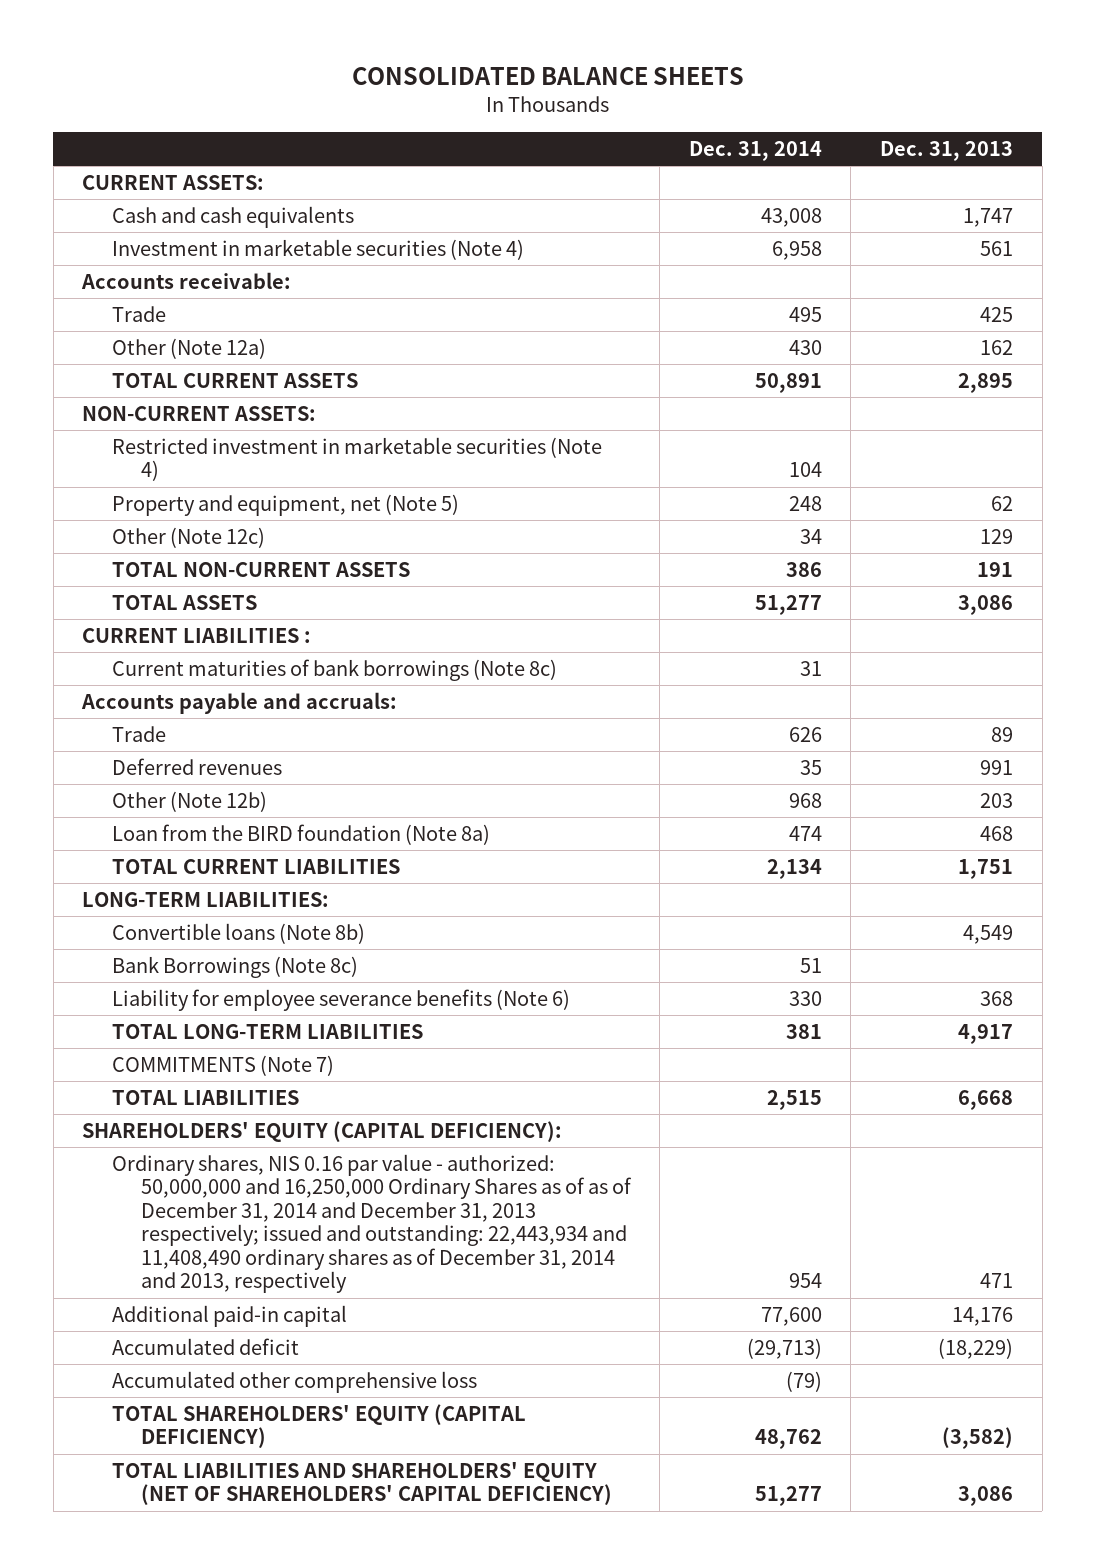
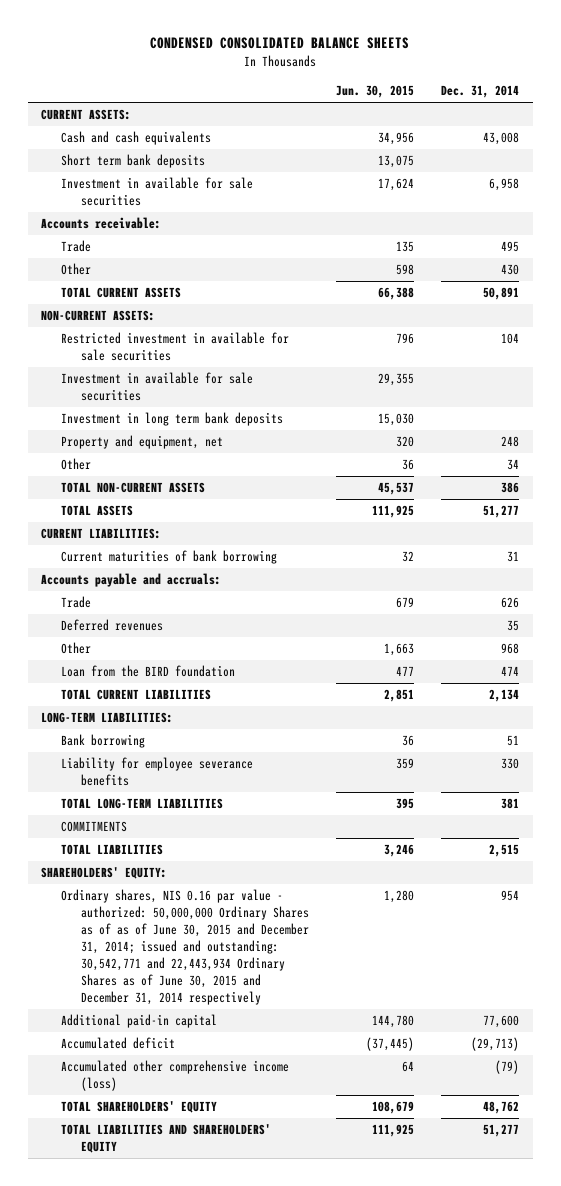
[351,66,744,85] CONSOLIDATED BALANCE SHEETS -> [150,37,410,50] CONDENSED CONSOLIDATED BALANCE SHEETS
[880,141,1014,162] Dec. 31, 2013 -> none
none -> [336,85,415,99] Jun. 30, 2015
none -> [61,154,206,169] Short term bank deposits
[111,238,524,260] Investment in marketable securities (Note 4) -> [61,177,254,207] Investment in available for sale securities
[111,337,266,359] Other (Note 12a) -> [61,263,92,276] Other
[111,436,602,482] Restricted investment in marketable securities (Note 4) -> none
none -> [61,332,290,362] Restricted investment in available for sale securities
none -> [61,372,254,402] Investment in available for sale securities
none -> [61,412,284,427] Investment in long term bank deposits
[111,493,459,516] Property and equipment, net (Note 5) -> [61,435,224,450] Property and equipment, net
[111,526,265,548] Other (Note 12c) -> [61,458,92,471] Other
[82,627,312,643] CURRENT LIABILITIES : -> [41,528,162,540] CURRENT LIABILITIES:
[111,658,557,681] Current maturities of bank borrowings (Note 8c) -> [61,550,278,565] Current maturities of bank borrowing
[111,790,267,812] Other (Note 12b) -> [61,642,92,655] Other
[111,823,490,845] Loan from the BIRD foundation (Note 8a) -> [61,665,236,678] Loan from the BIRD foundation
[111,922,365,944] Convertible loans (Note 8b) -> none
[111,955,358,978] Bank Borrowings (Note 8c) -> [61,734,146,749] Bank borrowing
[111,988,570,1011] Liability for employee severance benefits (Note 6) -> [61,757,254,787] Liability for employee severance benefits
[111,1054,334,1076] COMMITMENTS (Note 7) -> [61,821,128,833] COMMITMENTS
[82,1120,563,1142] SHAREHOLDERS' EQUITY (CAPITAL DEFICIENCY): -> [41,867,168,880] SHAREHOLDERS' EQUITY:
[111,1153,632,1294] Ordinary shares, NIS 0.16 par value - authorized: 50,000,000 and 16,250,000 Ordinary Shares as of as of December 31, 2014 and December 31, 2013 respectively; issued and outstanding: 22,443,934 and 11,408,490 ordinary shares as of December 31, 2014 and 2013, respectively -> [61,889,310,1005] Ordinary shares, NIS 0.16 par value - authorized: 50,000,000 Ordinary Shares as of as of June 30, 2015 and December 31, 2014; issued and outstanding: 30,542,771 and 22,443,934 Ordinary Shares as of June 30, 2015 and December 31, 2014 respectively
[111,1370,477,1393] Accumulated other comprehensive loss -> [61,1060,290,1092] Accumulated other comprehensive income (loss)
[111,1403,526,1449] TOTAL SHAREHOLDERS' EQUITY (CAPITAL DEFICIENCY) -> [61,1101,218,1114] TOTAL SHAREHOLDERS' EQUITY
[111,1461,612,1506] TOTAL LIABILITIES AND SHAREHOLDERS' EQUITY (NET OF SHAREHOLDERS' CAPITAL DEFICIENCY) -> [61,1124,272,1154] TOTAL LIABILITIES AND SHAREHOLDERS' EQUITY

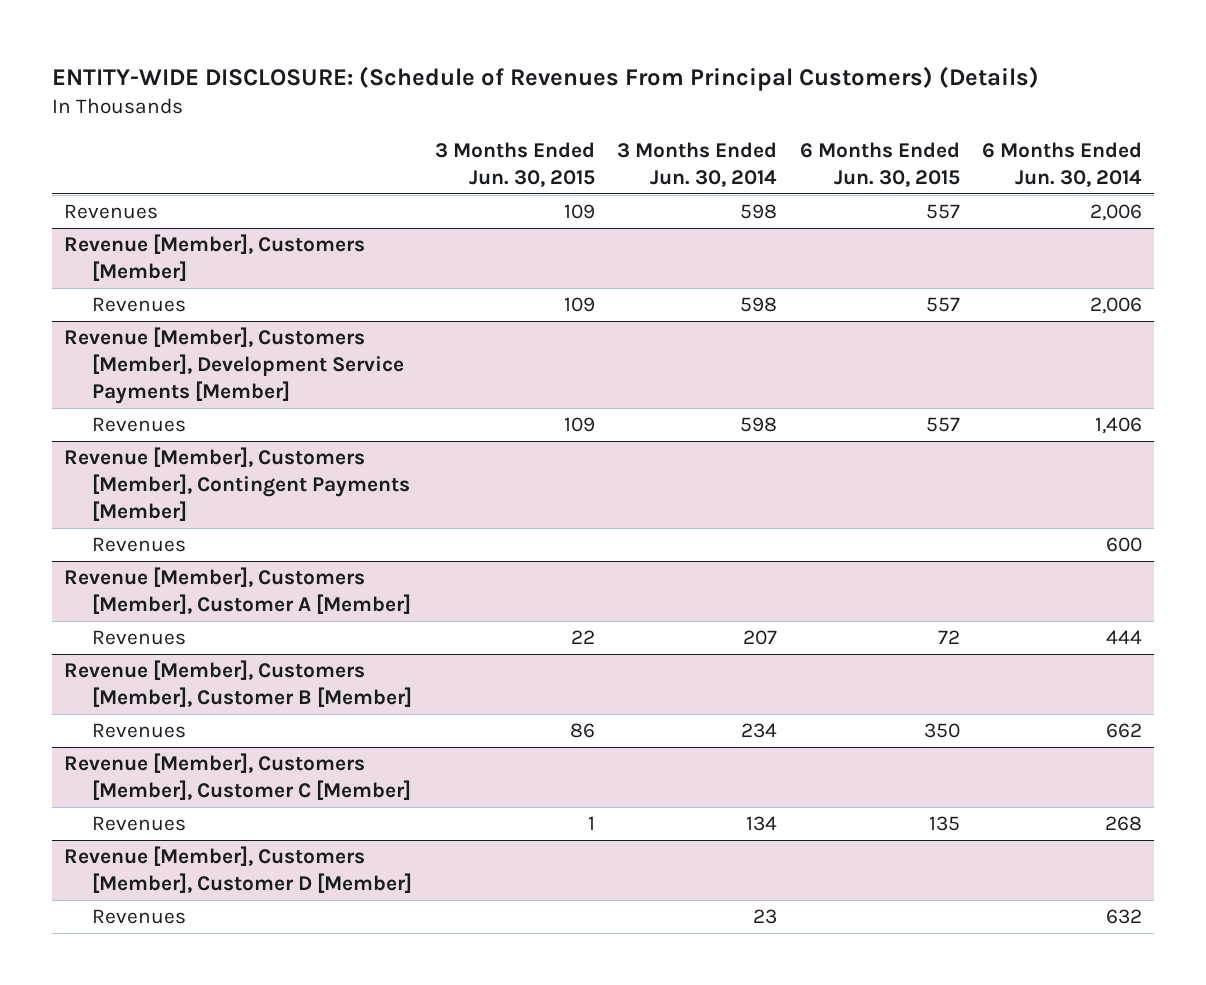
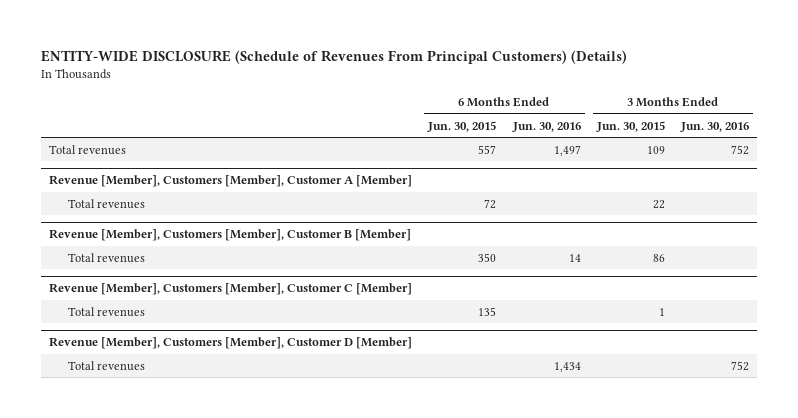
[52,65,1040,91] ENTITY-WIDE DISCLOSURE: (Schedule of Revenues From Principal Customers) (Details) -> [40,49,627,64] ENTITY-WIDE DISCLOSURE (Schedule of Revenues From Principal Customers) (Details)
[617,142,778,187] 3 Months Ended Jun. 30, 2014 -> none
[982,142,1143,187] 6 Months Ended Jun. 30, 2014 -> none
none -> [511,121,581,132] Jun. 30, 2016
none -> [680,121,750,132] Jun. 30, 2016
[63,234,365,281] Revenue [Member], Customers [Member] -> none
[91,297,186,313] Revenues -> none
[63,327,404,404] Revenue [Member], Customers [Member], Development Service Payments [Member] -> none
[91,417,186,433] Revenues -> none
[63,447,410,521] Revenue [Member], Customers [Member], Contingent Payments [Member] -> none
[91,537,186,553] Revenues -> none
[63,204,158,220] Revenues -> [48,144,126,155] Total revenues
[91,630,186,646] Revenues -> [68,198,146,209] Total revenues
[91,723,186,739] Revenues -> [68,252,146,263] Total revenues
[91,816,186,832] Revenues -> [68,306,146,317] Total revenues
[91,909,186,925] Revenues -> [68,360,146,371] Total revenues

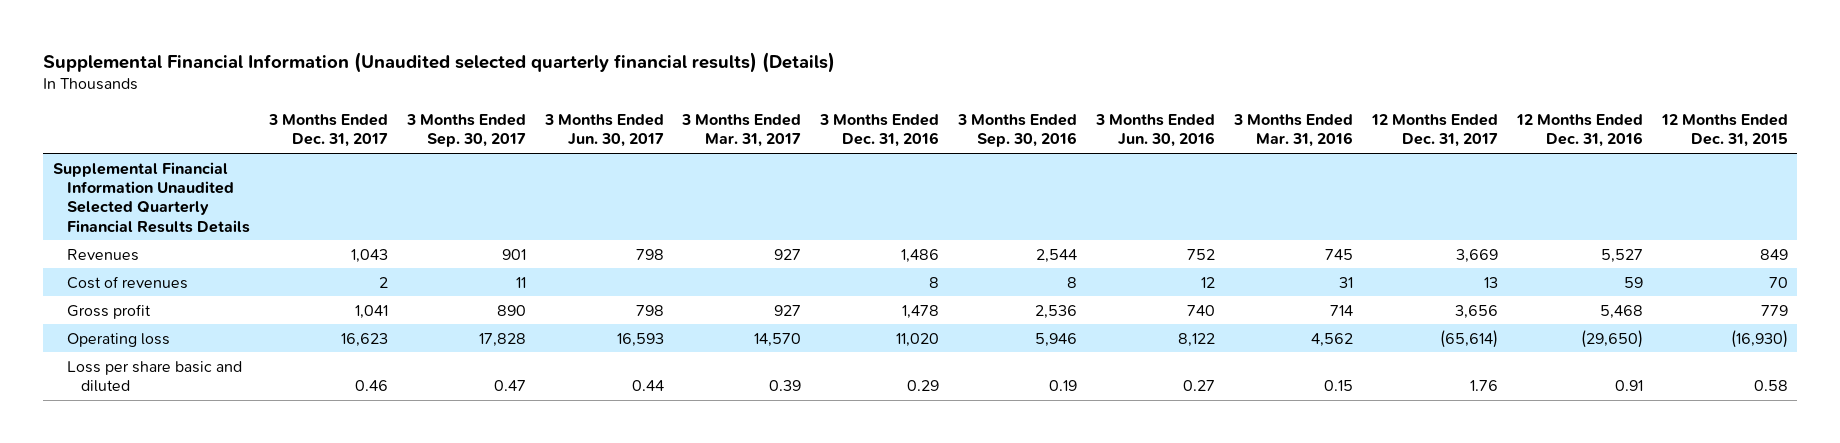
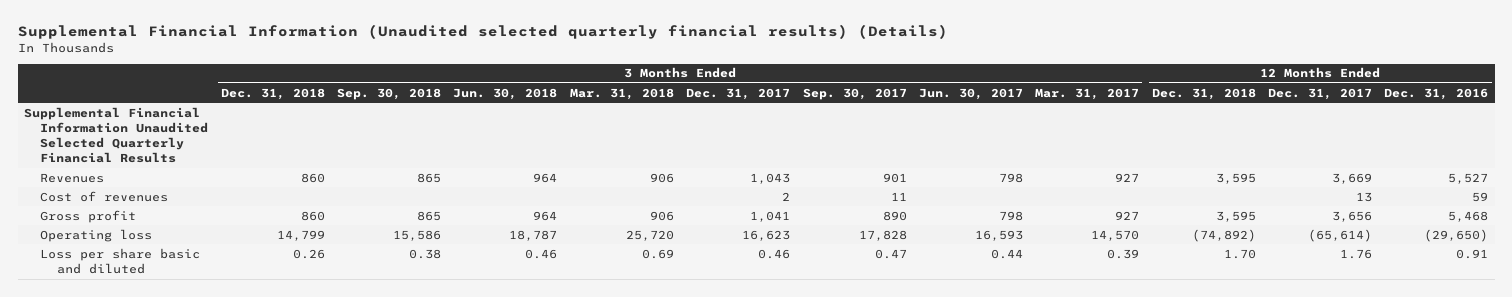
[819,113,940,148] 3 Months Ended Dec. 31, 2016 -> none
[957,113,1078,148] 3 Months Ended Sep. 30, 2016 -> none
[1095,113,1216,148] 3 Months Ended Jun. 30, 2016 -> none
[1233,113,1354,148] 3 Months Ended Mar. 31, 2016 -> none
[1660,113,1788,148] 12 Months Ended Dec. 31, 2015 -> none
none -> [220,87,325,100] Dec. 31, 2018
none -> [337,87,442,100] Sep. 30, 2018
none -> [453,87,558,100] Jun. 30, 2018
none -> [569,87,674,100] Mar. 31, 2018
none -> [1151,87,1256,100] Dec. 31, 2018
[52,161,250,233] Supplemental Financial Information Unaudited Selected Quarterly Financial Results Details -> [23,106,209,164] Supplemental Financial Information Unaudited Selected Quarterly Financial Results

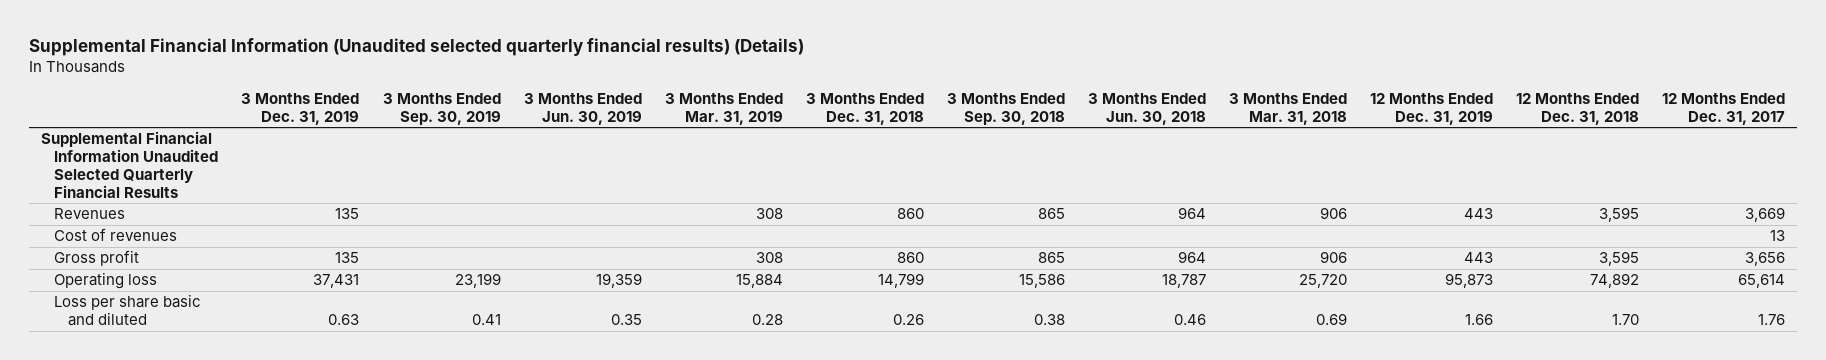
[686,87,791,100] Dec. 31, 2017 -> none
[802,87,907,100] Sep. 30, 2017 -> none
[918,87,1023,100] Jun. 30, 2017 -> none
[1035,87,1140,100] Mar. 31, 2017 -> none
[1384,87,1489,100] Dec. 31, 2016 -> none
none -> [241,92,360,125] 3 Months Ended Dec. 31, 2019
none -> [382,92,501,125] 3 Months Ended Sep. 30, 2019
none -> [523,92,642,125] 3 Months Ended Jun. 30, 2019
none -> [664,92,783,125] 3 Months Ended Mar. 31, 2019
none -> [1370,92,1494,125] 12 Months Ended Dec. 31, 2019
[1191,228,1256,242] (74,892) -> [1590,273,1640,289] 74,892
[1308,228,1373,242] (65,614) -> [1738,274,1786,289] 65,614

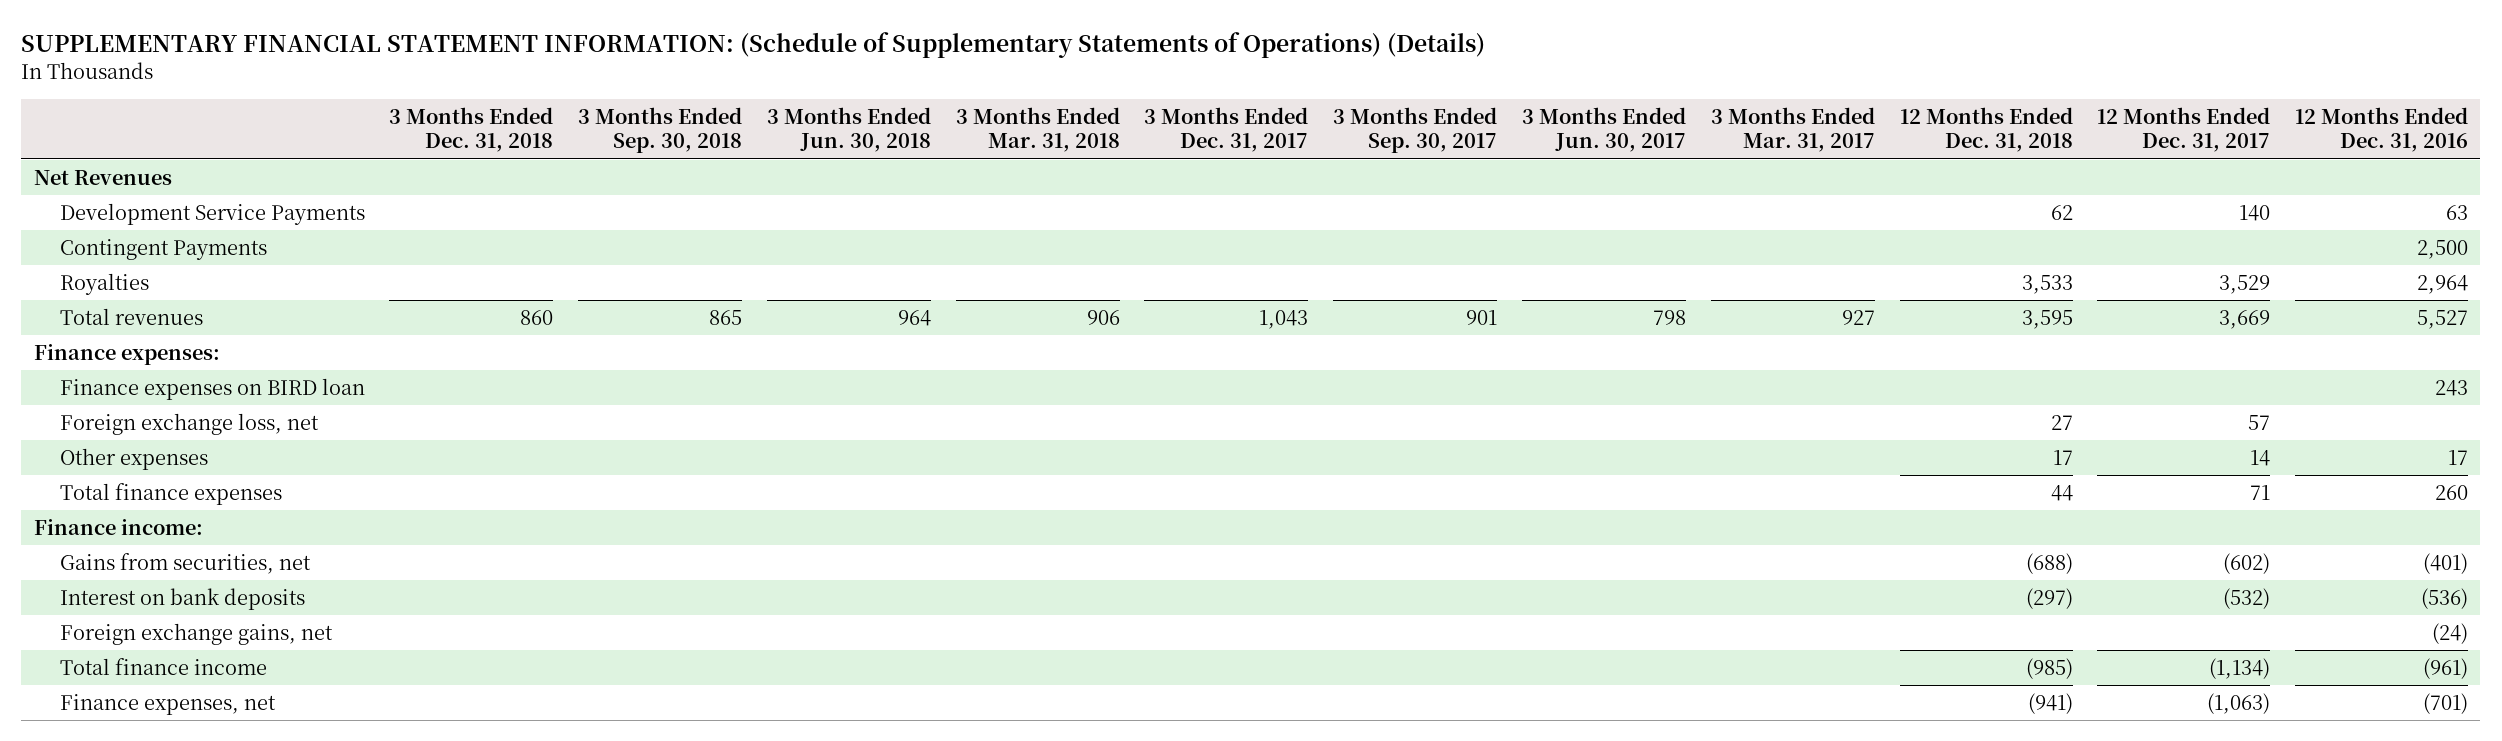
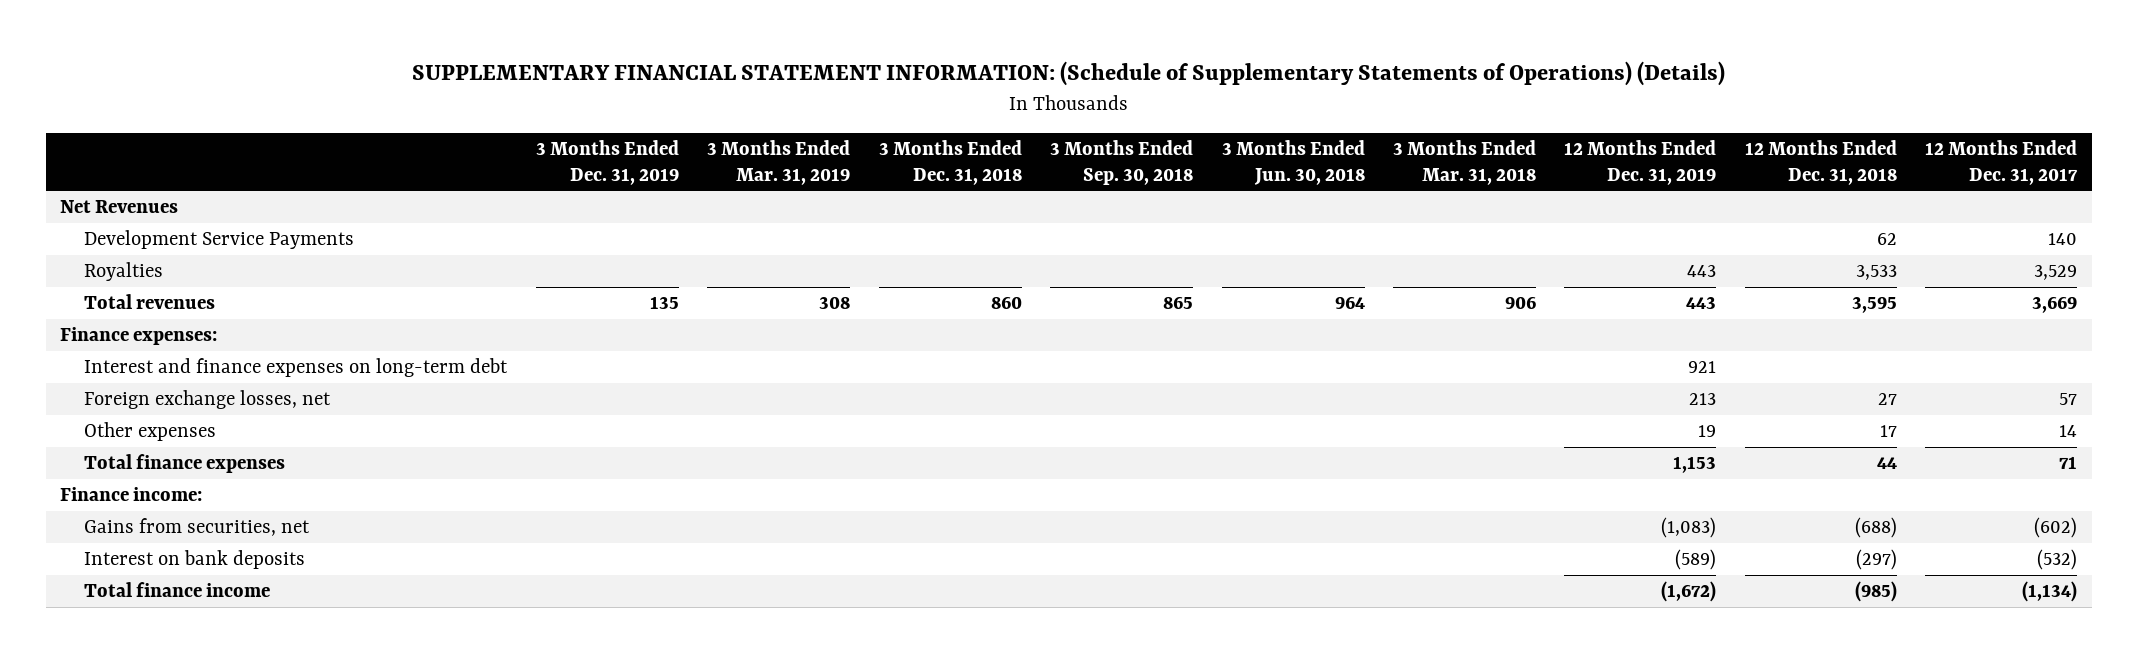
[1144,107,1309,153] 3 Months Ended Dec. 31, 2017 -> none
[1333,107,1498,154] 3 Months Ended Sep. 30, 2017 -> none
[1521,107,1686,153] 3 Months Ended Jun. 30, 2017 -> none
[1710,107,1875,153] 3 Months Ended Mar. 31, 2017 -> none
[2295,107,2469,153] 12 Months Ended Dec. 31, 2016 -> none
none -> [535,139,679,185] 3 Months Ended Dec. 31, 2019
none -> [707,139,851,185] 3 Months Ended Mar. 31, 2019
none -> [1564,139,1717,185] 12 Months Ended Dec. 31, 2019
[59,238,267,260] Contingent Payments -> none
[59,377,365,400] Finance expenses on BIRD loan -> none
none -> [84,358,509,378] Interest and finance expenses on long-term debt
[59,412,319,435] Foreign exchange loss, net -> [84,390,332,410] Foreign exchange losses, net
[59,622,333,645] Foreign exchange gains, net -> none
[59,693,276,715] Finance expenses, net -> none

